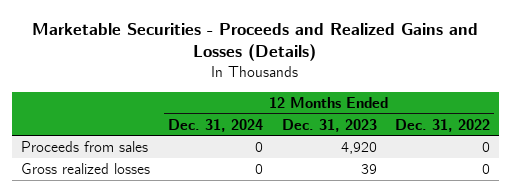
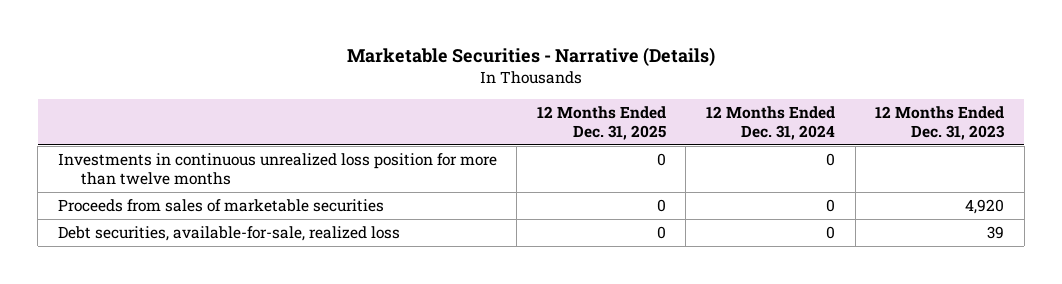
[32,22,479,62] Marketable Securities - Proceeds and Realized Gains and Losses (Details) -> [346,47,715,67] Marketable Securities - Narrative (Details)
[394,118,490,132] Dec. 31, 2022 -> none
none -> [536,105,666,140] 12 Months Ended Dec. 31, 2025
none -> [57,153,497,186] Investments in continuous unrealized loss position for more than twelve months
[21,140,149,152] Proceeds from sales -> [57,199,384,213] Proceeds from sales of marketable securities
[21,162,151,174] Gross realized losses -> [57,226,400,242] Debt securities, available-for-sale, realized loss

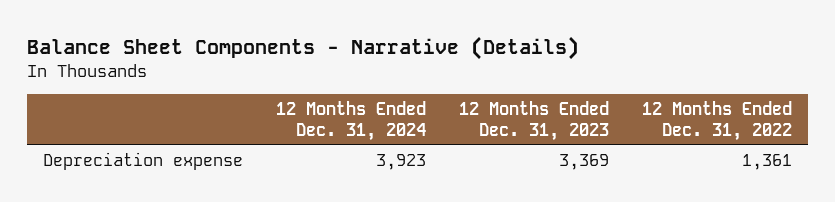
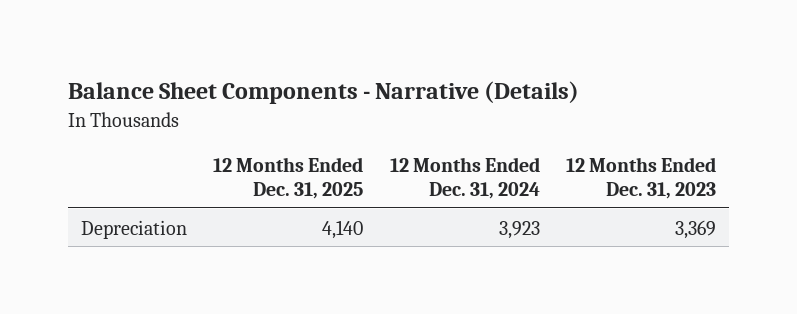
[641,100,792,142] 12 Months Ended Dec. 31, 2022 -> none
none -> [213,157,364,199] 12 Months Ended Dec. 31, 2025
[43,152,244,171] Depreciation expense -> [80,219,187,239] Depreciation

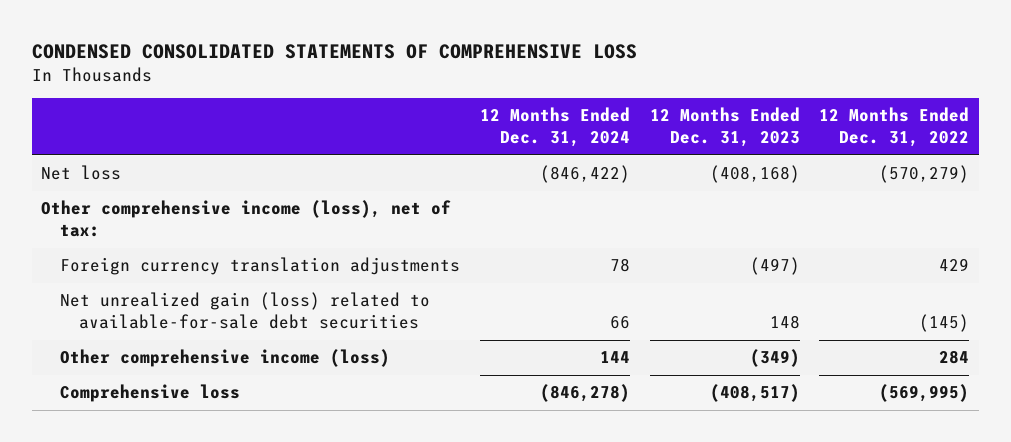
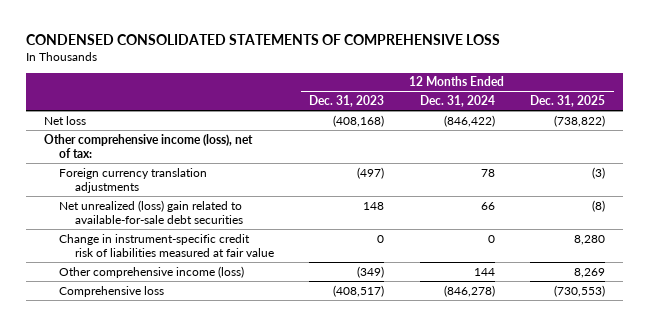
[819,107,970,148] 12 Months Ended Dec. 31, 2022 -> none
none -> [530,95,606,108] Dec. 31, 2025
[60,292,431,330] Net unrealized gain (loss) related to available-for-sale debt securities -> [59,199,243,225] Net unrealized (loss) gain related to available-for-sale debt securities
none -> [59,233,274,258] Change in instrument-specific credit risk of liabilities measured at fair value

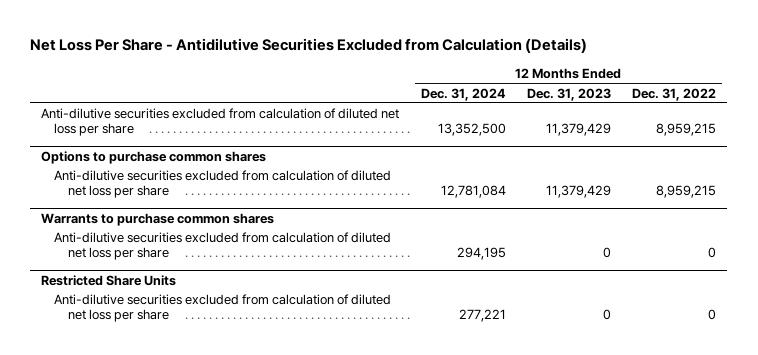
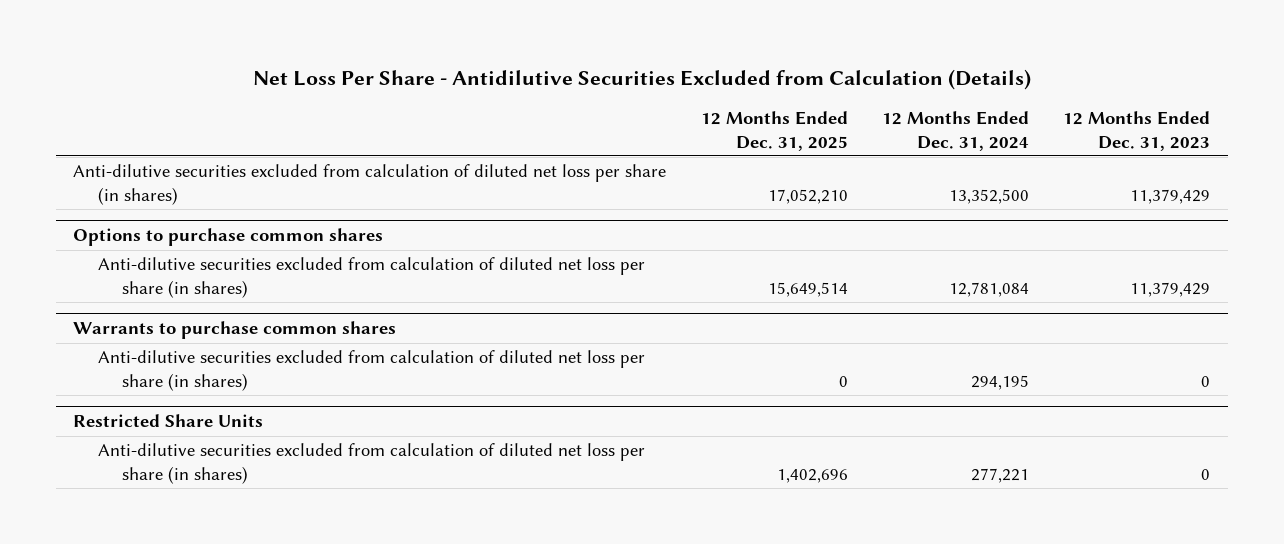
[632,87,717,101] Dec. 31, 2022 -> none
none -> [700,111,848,151] 12 Months Ended Dec. 31, 2025
[41,108,400,137] Anti-dilutive securities excluded from calculation of diluted net loss per share -> [73,164,667,205] Anti-dilutive securities excluded from calculation of diluted net loss per share (in shares)
[54,170,392,199] Anti-dilutive securities excluded from calculation of diluted net loss per share -> [97,257,645,298] Anti-dilutive securities excluded from calculation of diluted net loss per share (in shares)
[54,232,392,261] Anti-dilutive securities excluded from calculation of diluted net loss per share -> [97,350,645,391] Anti-dilutive securities excluded from calculation of diluted net loss per share (in shares)
[54,294,392,323] Anti-dilutive securities excluded from calculation of diluted net loss per share -> [97,443,645,484] Anti-dilutive securities excluded from calculation of diluted net loss per share (in shares)

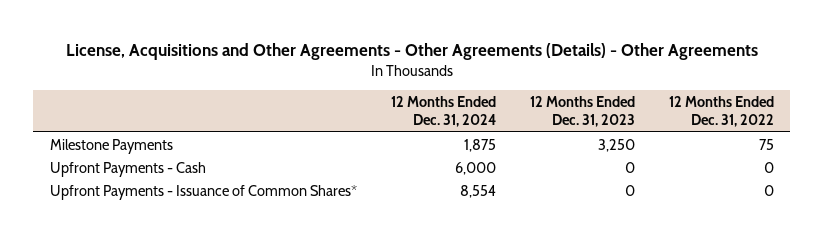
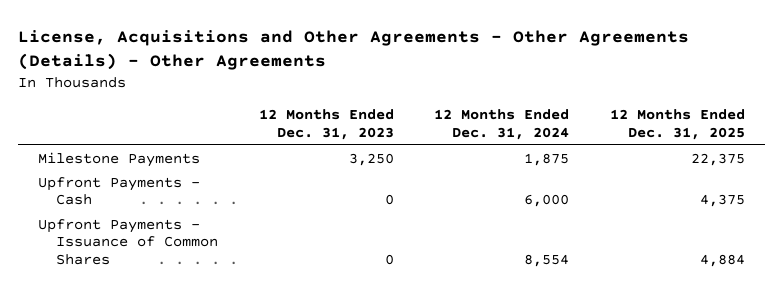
[668,96,774,128] 12 Months Ended Dec. 31, 2022 -> none
none -> [609,109,745,141] 12 Months Ended Dec. 31, 2025
[49,184,357,200] Upfront Payments - Issuance of Common Shares* -> [38,218,218,266] Upfront Payments - Issuance of Common Shares

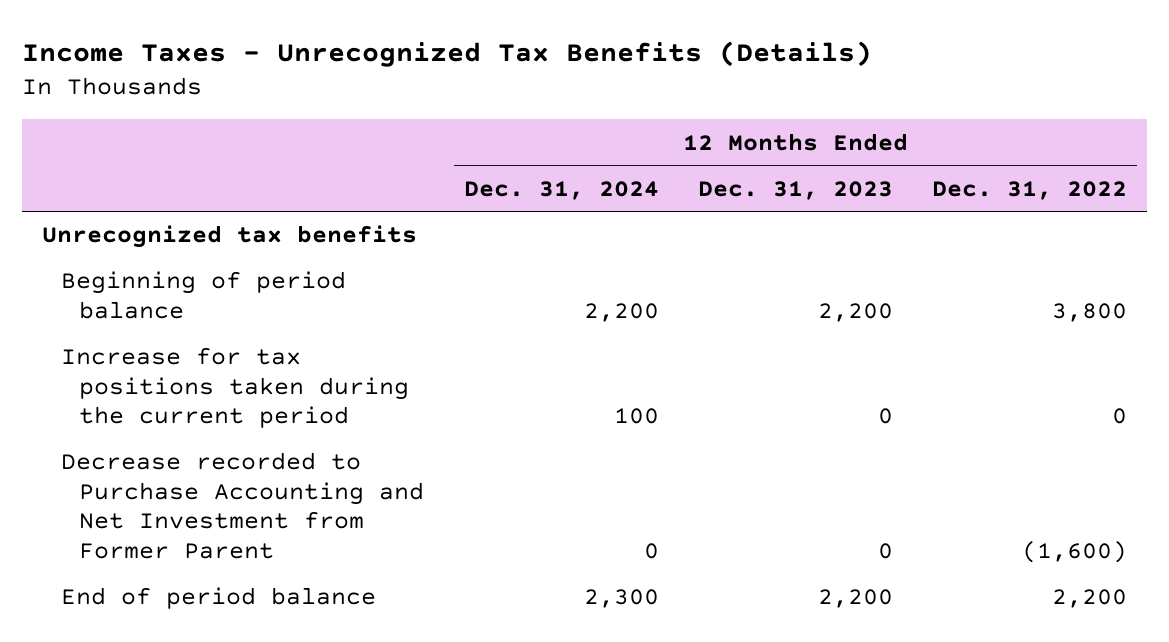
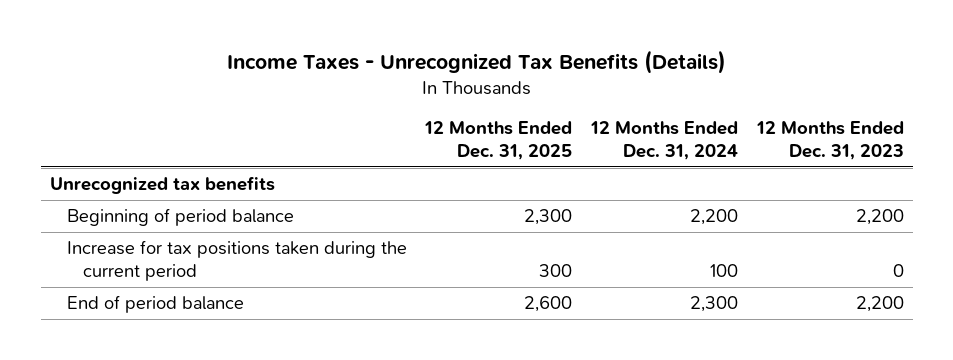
[932,180,1128,200] Dec. 31, 2022 -> none
none -> [424,121,573,161] 12 Months Ended Dec. 31, 2025
[60,452,425,559] Decrease recorded to Purchase Accounting and Net Investment from Former Parent -> none

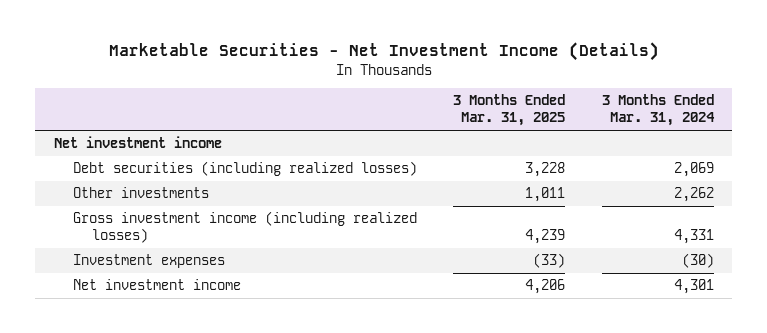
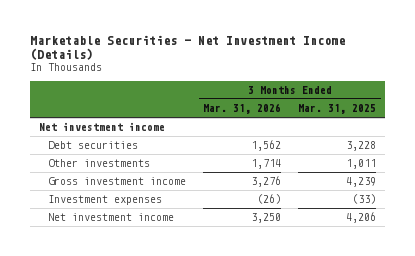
[601,94,715,127] 3 Months Ended Mar. 31, 2024 -> none
none -> [203,103,282,115] Mar. 31, 2026
[72,161,417,177] Debt securities (including realized losses) -> [47,141,138,150] Debt securities
[72,211,417,244] Gross investment income (including realized losses) -> [47,177,186,186] Gross investment income

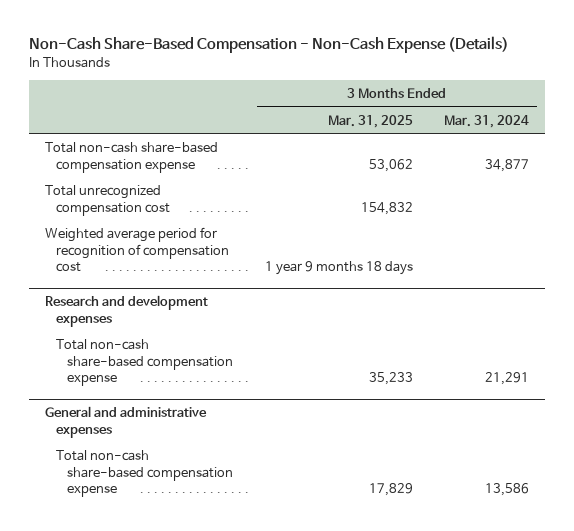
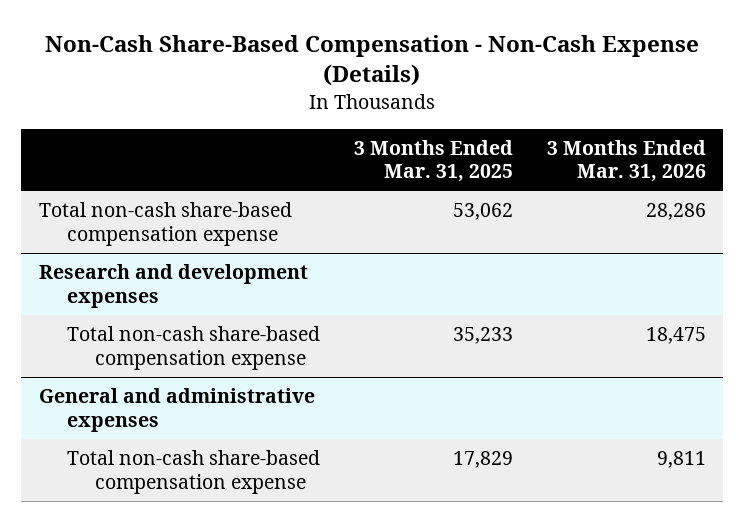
[444,114,530,128] Mar. 31, 2024 -> none
none -> [547,139,707,183] 3 Months Ended Mar. 31, 2026
[44,184,170,216] Total unrecognized compensation cost -> none
[44,226,229,273] Weighted average period for recognition of compensation cost -> none

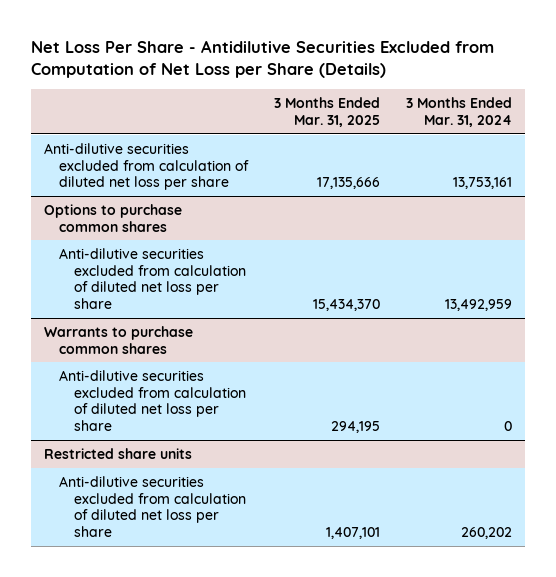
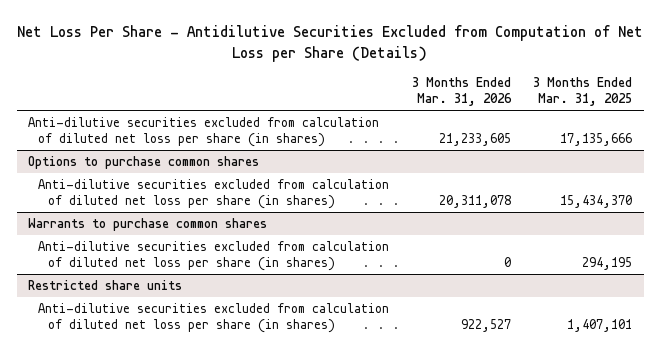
[406,97,513,127] 3 Months Ended Mar. 31, 2024 -> none
none -> [411,77,512,107] 3 Months Ended Mar. 31, 2026
[44,142,249,191] Anti-dilutive securities excluded from calculation of diluted net loss per share -> [28,117,380,148] Anti-dilutive securities excluded from calculation of diluted net loss per share (in shares)
[58,247,246,309] Anti-dilutive securities excluded from calculation of diluted net loss per share -> [38,179,390,210] Anti-dilutive securities excluded from calculation of diluted net loss per share (in shares)
[58,369,246,431] Anti-dilutive securities excluded from calculation of diluted net loss per share -> [38,241,390,272] Anti-dilutive securities excluded from calculation of diluted net loss per share (in shares)
[58,475,246,537] Anti-dilutive securities excluded from calculation of diluted net loss per share -> [38,303,390,334] Anti-dilutive securities excluded from calculation of diluted net loss per share (in shares)

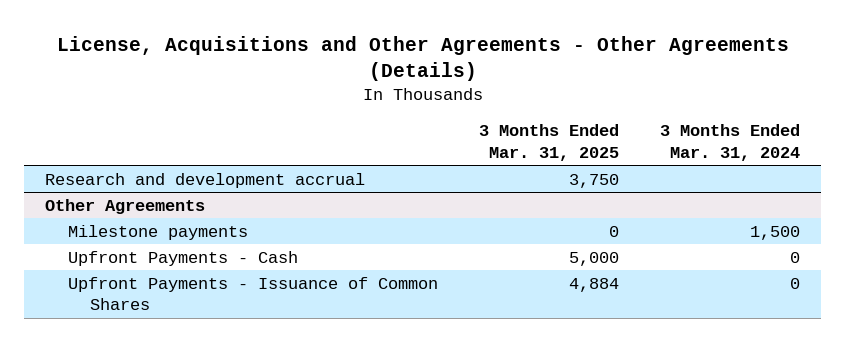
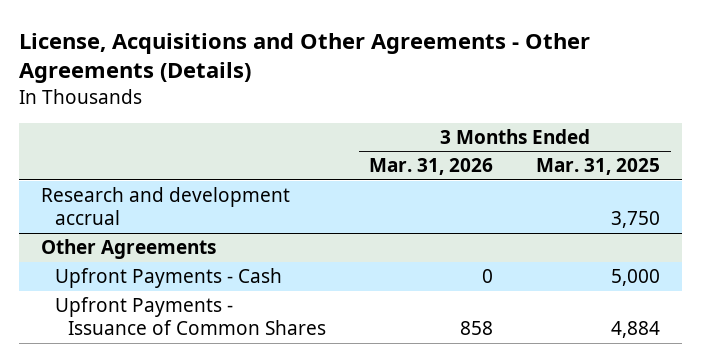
[660,124,801,161] 3 Months Ended Mar. 31, 2024 -> none
none -> [369,158,494,176] Mar. 31, 2026
[67,224,248,240] Milestone payments -> none

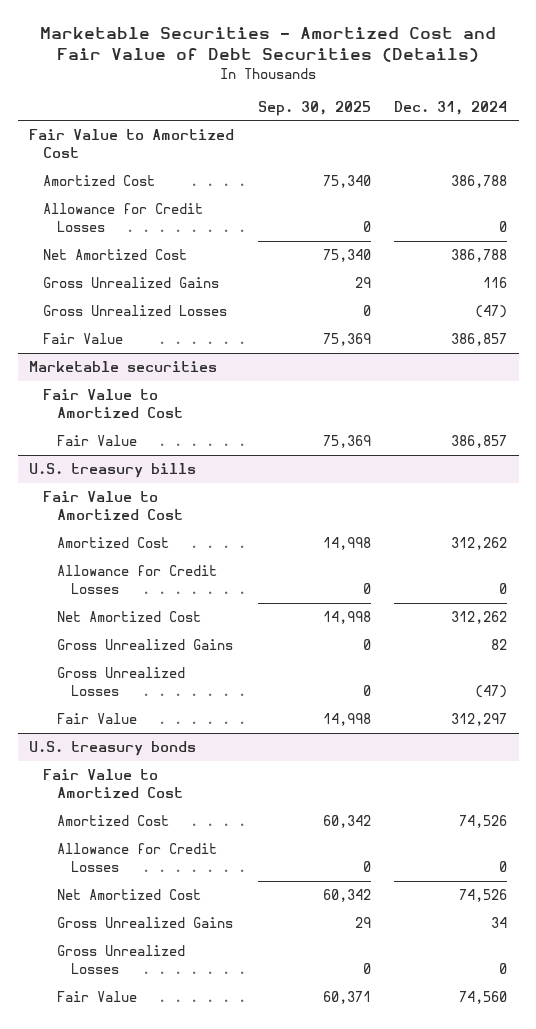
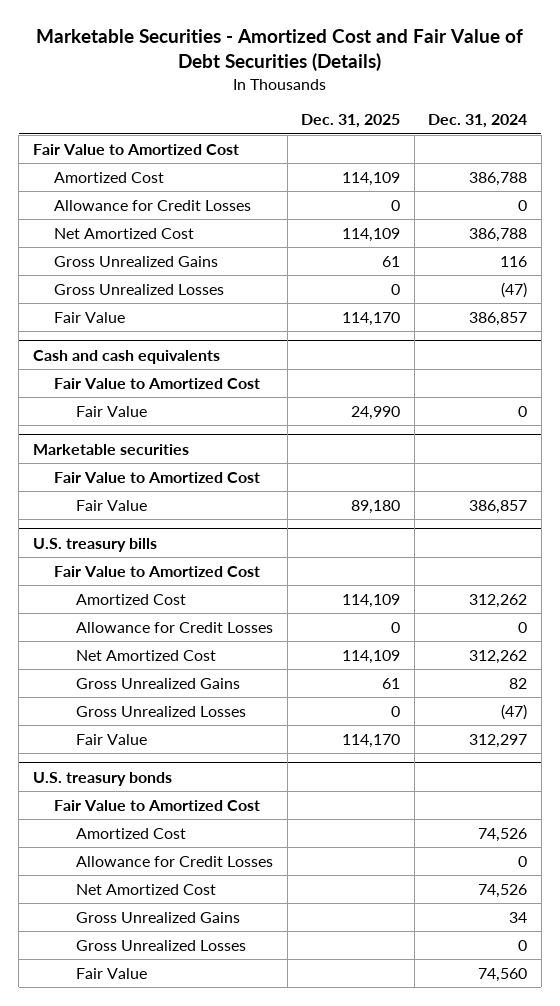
[257,100,371,116] Sep. 30, 2025 -> none
none -> [301,114,401,129] Dec. 31, 2025
none -> [32,349,220,364] Cash and cash equivalents
none -> [54,377,261,389] Fair Value to Amortized Cost
none -> [76,405,148,417] Fair Value

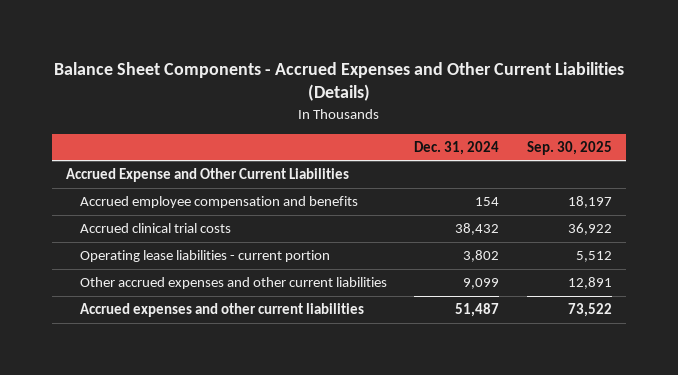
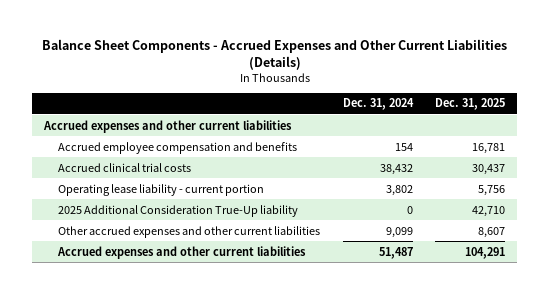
[527,140,613,155] Sep. 30, 2025 -> none
none -> [435,98,506,111] Dec. 31, 2025
[65,168,349,183] Accrued Expense and Other Current Liabilities -> [42,119,292,133] Accrued expenses and other current liabilities
[79,250,330,263] Operating lease liabilities - current portion -> [58,183,265,196] Operating lease liability - current portion
none -> [58,204,299,217] 2025 Additional Consideration True-Up liability

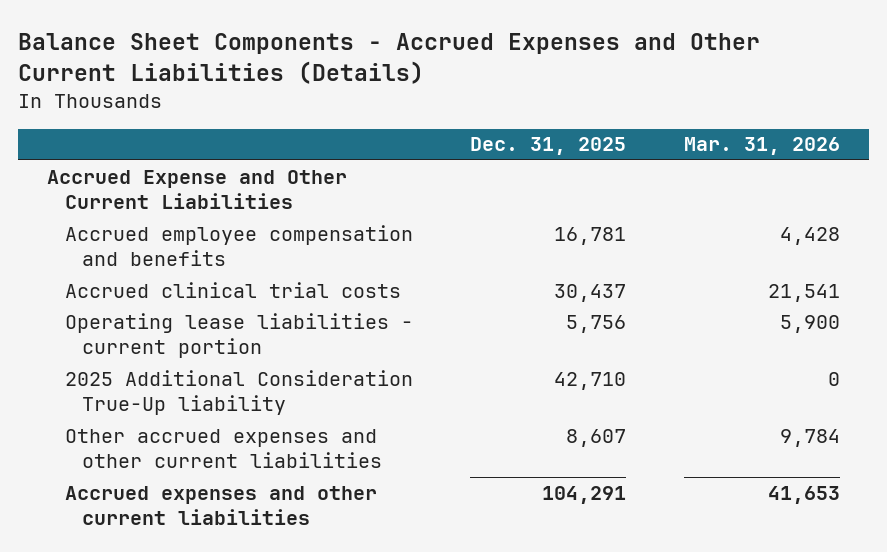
[342,98,414,111] Dec. 31, 2024 -> none
none -> [683,137,840,156] Mar. 31, 2026
[42,119,292,133] Accrued expenses and other current liabilities -> [47,169,348,210] Accrued Expense and Other Current Liabilities
[58,183,265,196] Operating lease liability - current portion -> [64,312,413,359] Operating lease liabilities - current portion

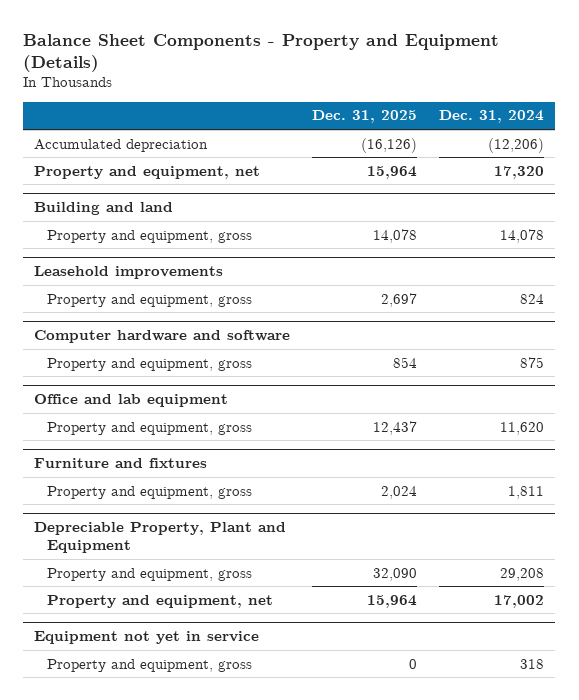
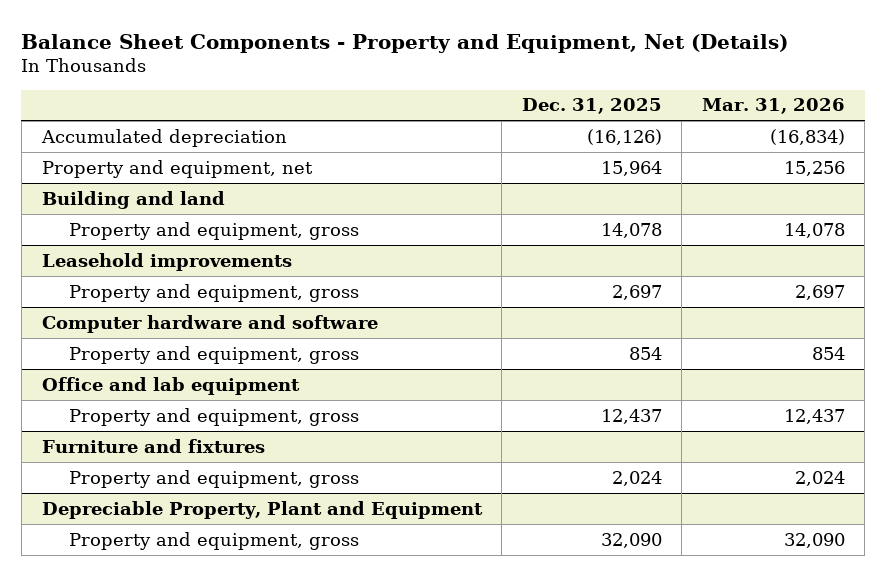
[23,33,500,72] Balance Sheet Components - Property and Equipment (Details) -> [21,33,789,53] Balance Sheet Components - Property and Equipment, Net (Details)
[439,110,545,124] Dec. 31, 2024 -> none
none -> [701,98,845,115] Mar. 31, 2026
[47,594,274,608] Property and equipment, net -> none
[34,630,260,644] Equipment not yet in service -> none
[47,658,253,672] Property and equipment, gross -> none

